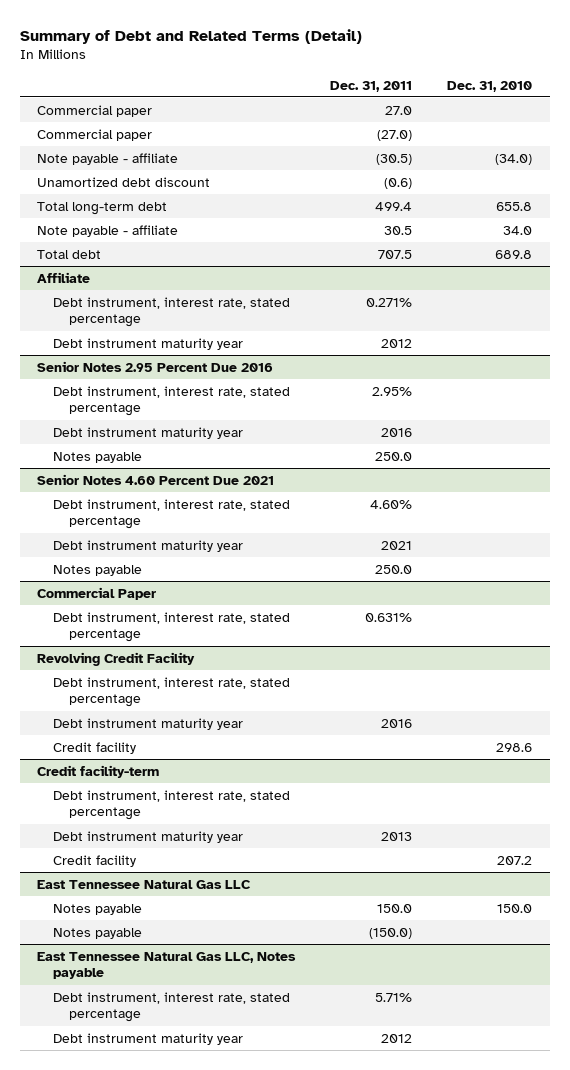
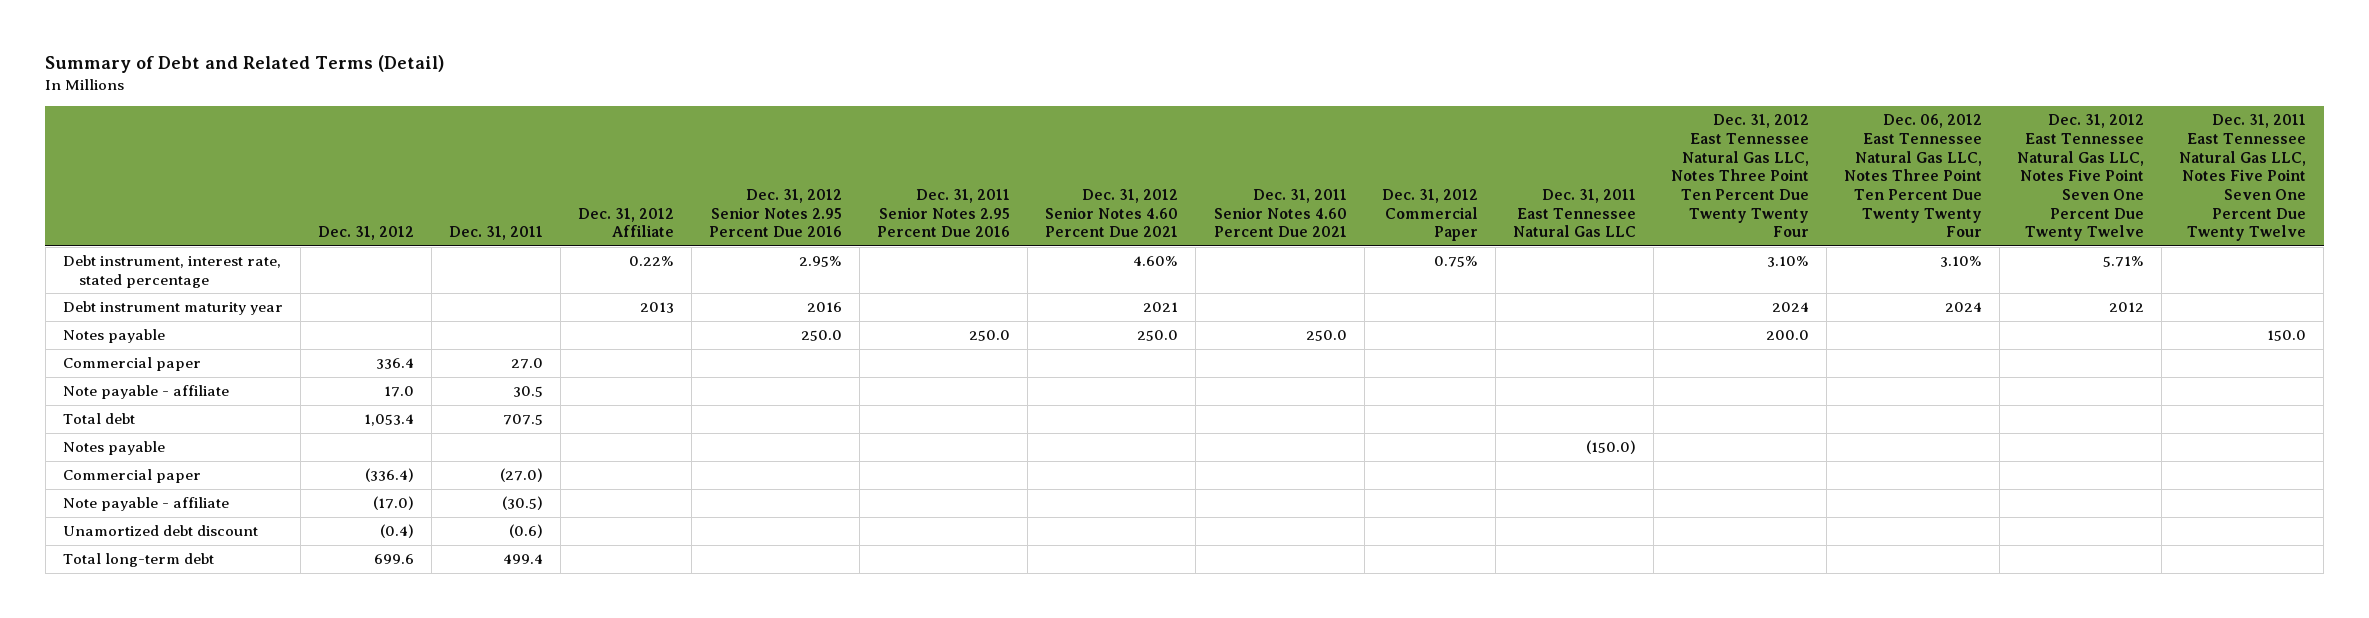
[447,80,533,92] Dec. 31, 2010 -> none
none -> [317,226,414,241] Dec. 31, 2012
none -> [578,207,675,238] Dec. 31, 2012 Affiliate
none -> [709,188,843,238] Dec. 31, 2012 Senior Notes 2.95 Percent Due 2016
none -> [877,188,1011,238] Dec. 31, 2011 Senior Notes 2.95 Percent Due 2016
none -> [1045,188,1179,238] Dec. 31, 2012 Senior Notes 4.60 Percent Due 2021
none -> [1213,188,1347,238] Dec. 31, 2011 Senior Notes 4.60 Percent Due 2021
none -> [1381,188,1478,242] Dec. 31, 2012 Commercial Paper
none -> [1512,188,1636,238] Dec. 31, 2011 East Tennessee Natural Gas LLC
none -> [1670,114,1809,238] Dec. 31, 2012 East Tennessee Natural Gas LLC, Notes Three Point Ten Percent Due Twenty Twenty Four
none -> [1844,114,1983,238] Dec. 06, 2012 East Tennessee Natural Gas LLC, Notes Three Point Ten Percent Due Twenty Twenty Four
none -> [2017,114,2145,242] Dec. 31, 2012 East Tennessee Natural Gas LLC, Notes Five Point Seven One Percent Due Twenty Twelve
none -> [2179,114,2307,242] Dec. 31, 2011 East Tennessee Natural Gas LLC, Notes Five Point Seven One Percent Due Twenty Twelve
none -> [62,255,281,288] Debt instrument, interest rate, stated percentage
none -> [62,301,283,316] Debt instrument maturity year
none -> [62,329,165,344] Notes payable
[37,224,179,237] Note payable - affiliate -> [62,385,229,400] Note payable - affiliate
[37,249,102,259] Total debt -> [62,413,135,425] Total debt
none -> [62,441,165,456] Notes payable
[37,271,91,283] Affiliate -> none
[53,296,291,328] Debt instrument, interest rate, stated percentage -> none
[53,337,244,350] Debt instrument maturity year -> none
[37,360,274,372] Senior Notes 2.95 Percent Due 2016 -> none
[53,385,291,417] Debt instrument, interest rate, stated percentage -> none
[53,426,244,439] Debt instrument maturity year -> none
[53,451,143,463] Notes payable -> none
[37,473,275,485] Senior Notes 4.60 Percent Due 2021 -> none
[53,498,291,530] Debt instrument, interest rate, stated percentage -> none
[53,539,244,552] Debt instrument maturity year -> none
[53,564,143,576] Notes payable -> none
[37,586,157,600] Commercial Paper -> none
[53,611,291,643] Debt instrument, interest rate, stated percentage -> none
[37,651,196,666] Revolving Credit Facility -> none
[53,676,291,708] Debt instrument, interest rate, stated percentage -> none
[53,717,244,730] Debt instrument maturity year -> none
[53,741,137,754] Credit facility -> none
[37,764,160,778] Credit facility-term -> none
[53,789,291,821] Debt instrument, interest rate, stated percentage -> none
[53,830,244,843] Debt instrument maturity year -> none
[53,854,137,867] Credit facility -> none
[37,879,252,889] East Tennessee Natural Gas LLC -> none
[53,903,143,915] Notes payable -> none
[53,927,143,939] Notes payable -> none
[37,951,297,980] East Tennessee Natural Gas LLC, Notes payable -> none
[53,991,291,1023] Debt instrument, interest rate, stated percentage -> none
[53,1032,244,1045] Debt instrument maturity year -> none

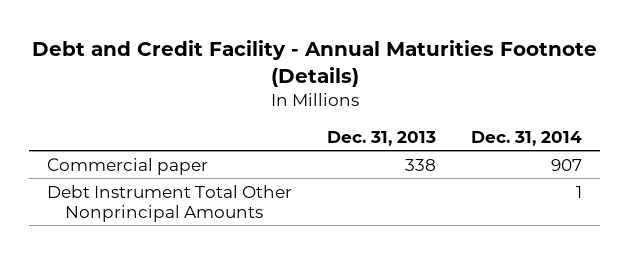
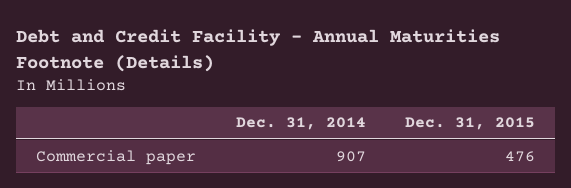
[327,130,437,146] Dec. 31, 2013 -> none
none -> [405,117,536,131] Dec. 31, 2015
[47,184,293,222] Debt Instrument Total Other Nonprincipal Amounts -> none

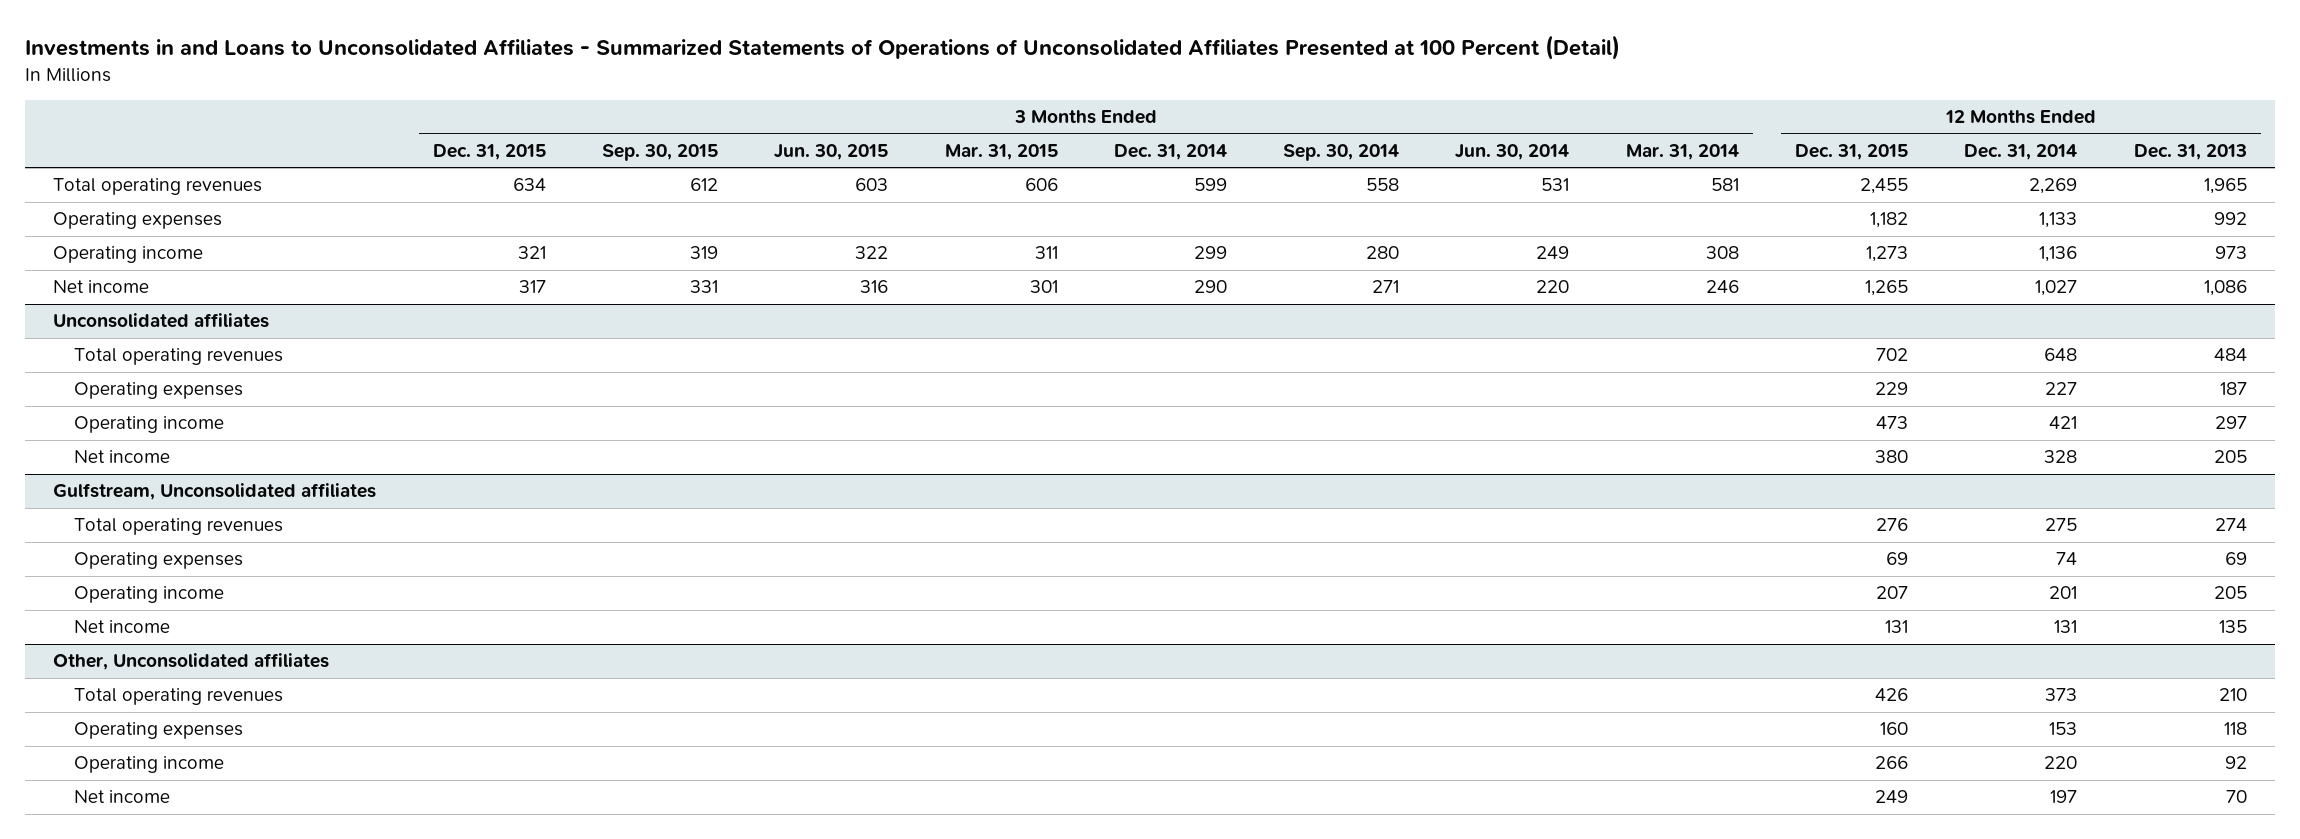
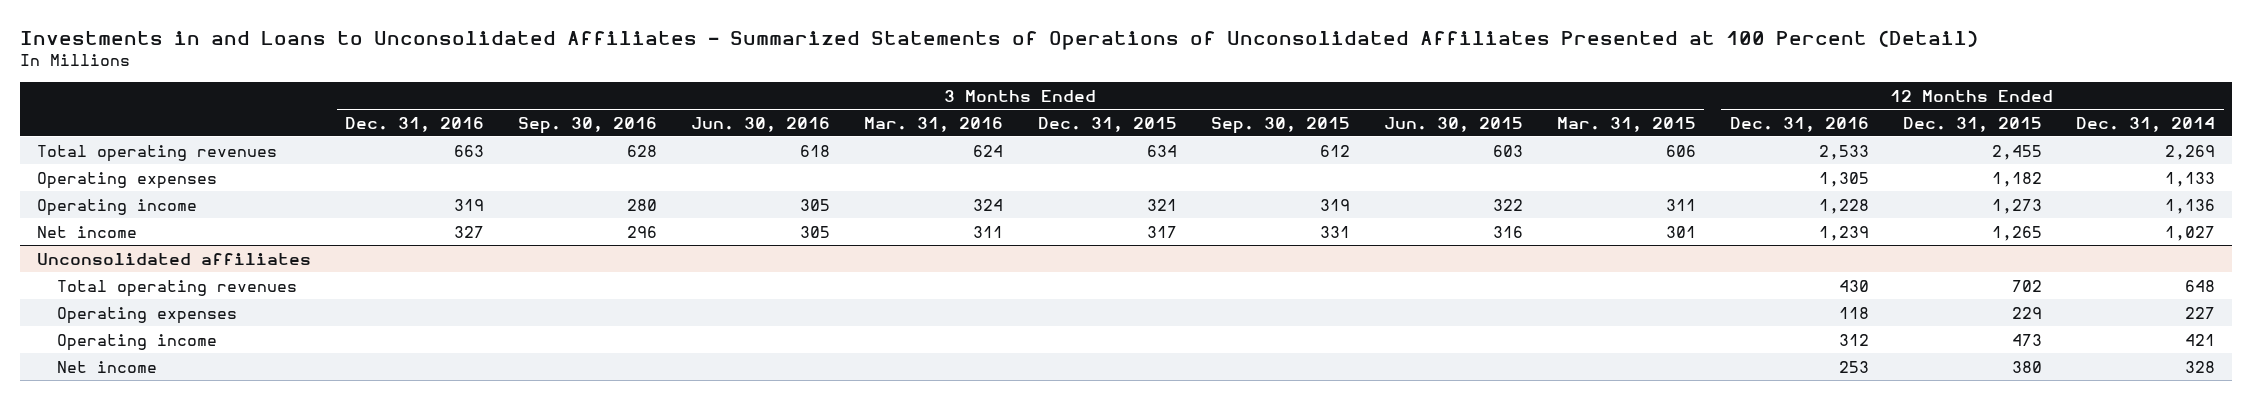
[1113,143,1227,160] Dec. 31, 2014 -> none
[1283,143,1400,161] Sep. 30, 2014 -> none
[1455,143,1570,160] Jun. 30, 2014 -> none
[1625,143,1739,160] Mar. 31, 2014 -> none
[2133,143,2247,160] Dec. 31, 2013 -> none
none -> [345,116,485,132] Dec. 31, 2016
none -> [518,116,658,134] Sep. 30, 2016
none -> [691,116,831,132] Jun. 30, 2016
none -> [864,116,1004,132] Mar. 31, 2016
none -> [1729,116,1869,132] Dec. 31, 2016
[53,483,377,501] Gulfstream, Unconsolidated affiliates -> none
[73,518,283,536] Total operating revenues -> none
[73,552,243,570] Operating expenses -> none
[73,586,224,604] Operating income -> none
[73,620,170,634] Net income -> none
[53,653,330,671] Other, Unconsolidated affiliates -> none
[73,688,283,706] Total operating revenues -> none
[73,722,243,740] Operating expenses -> none
[73,756,224,774] Operating income -> none
[73,790,170,804] Net income -> none

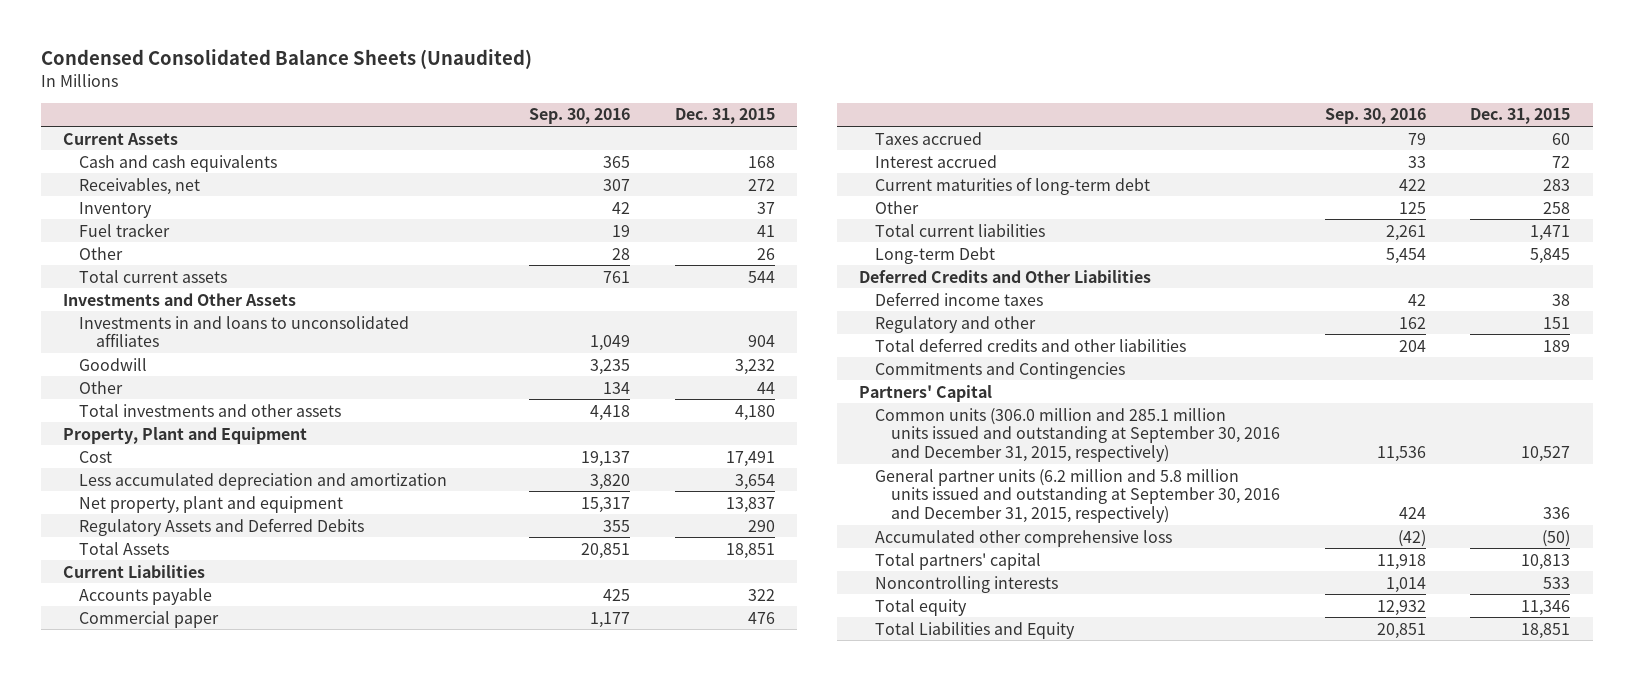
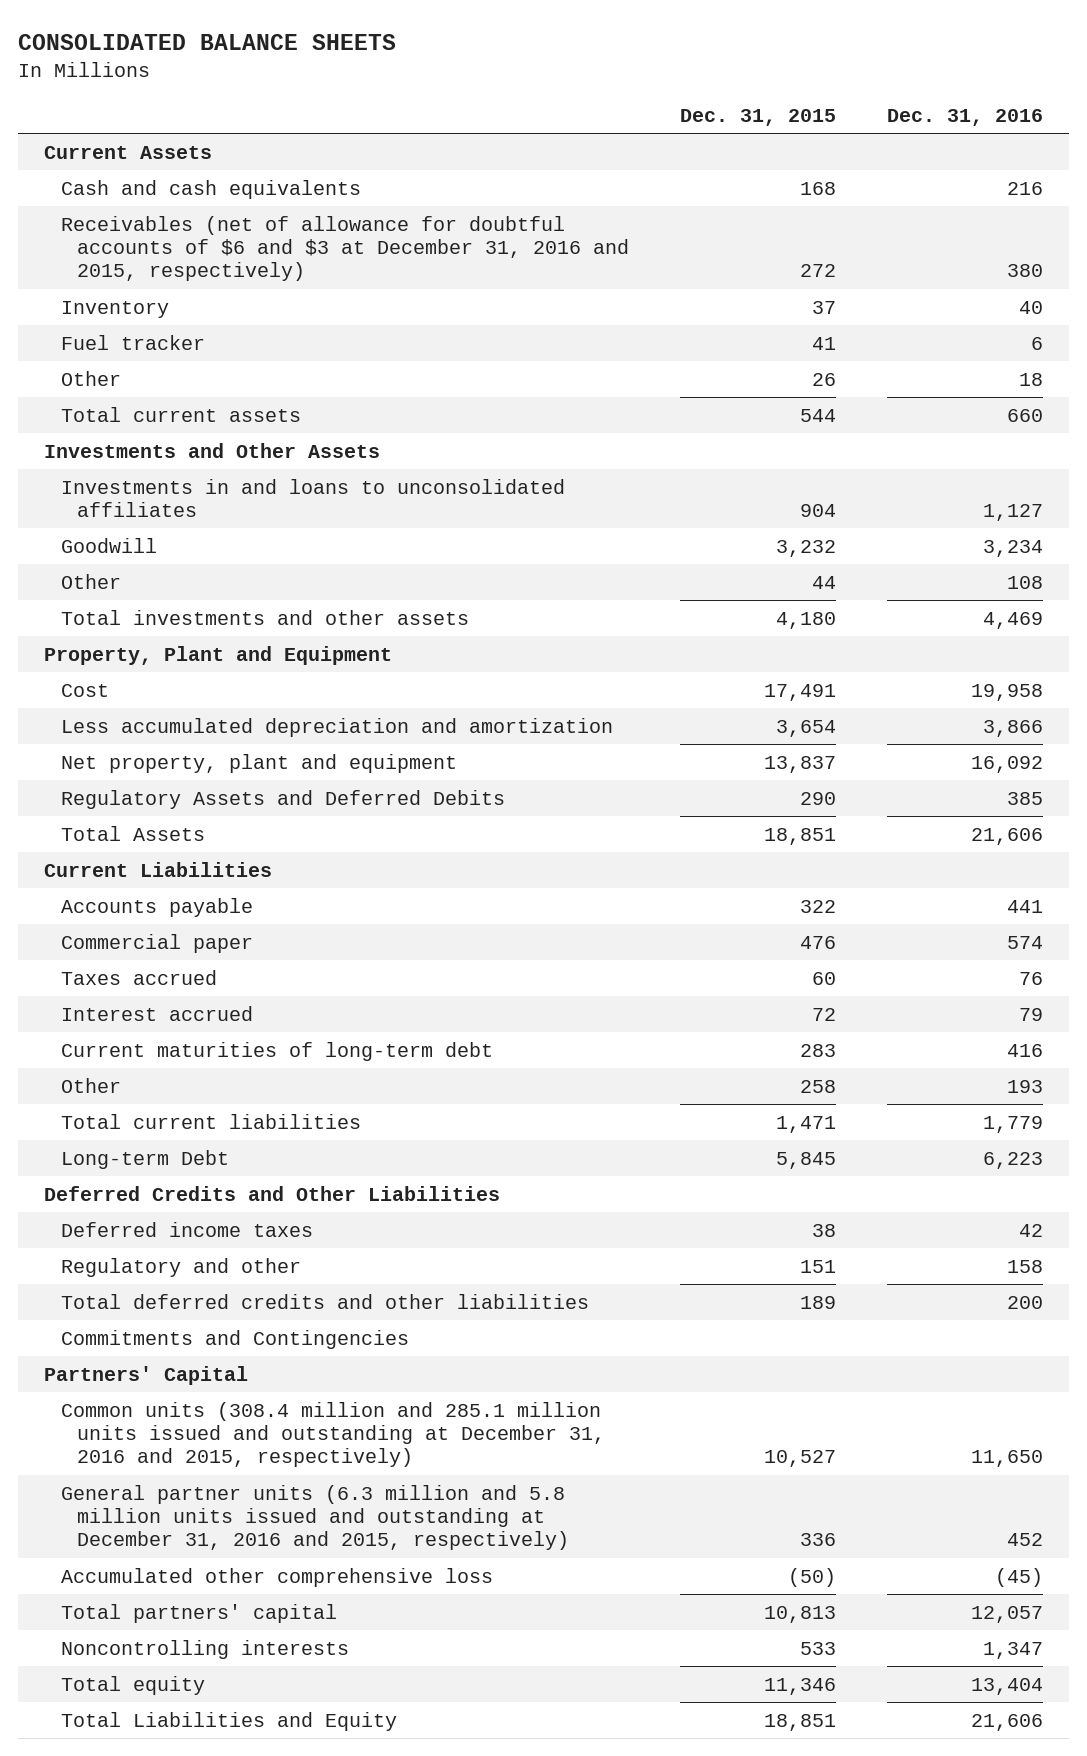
[40,49,532,70] Condensed Consolidated Balance Sheets (Unaudited) -> [18,33,397,50] CONSOLIDATED BALANCE SHEETS
[529,108,631,125] Sep. 30, 2016 -> none
none -> [887,108,1044,126] Dec. 31, 2016
[79,177,201,195] Receivables, net -> [60,215,630,282] Receivables (net of allowance for doubtful accounts of $6 and $3 at December 31, 2016 and 2015, respectively)
[875,407,1281,462] Common units (306.0 million and 285.1 million units issued and outstanding at September 30, 2016 and December 31, 2015, respectively) -> [60,1401,606,1468] Common units (308.4 million and 285.1 million units issued and outstanding at December 31, 2016 and 2015, respectively)
[875,468,1281,523] General partner units (6.2 million and 5.8 million units issued and outstanding at September 30, 2016 and December 31, 2015, respectively) -> [60,1484,570,1551] General partner units (6.3 million and 5.8 million units issued and outstanding at December 31, 2016 and 2015, respectively)

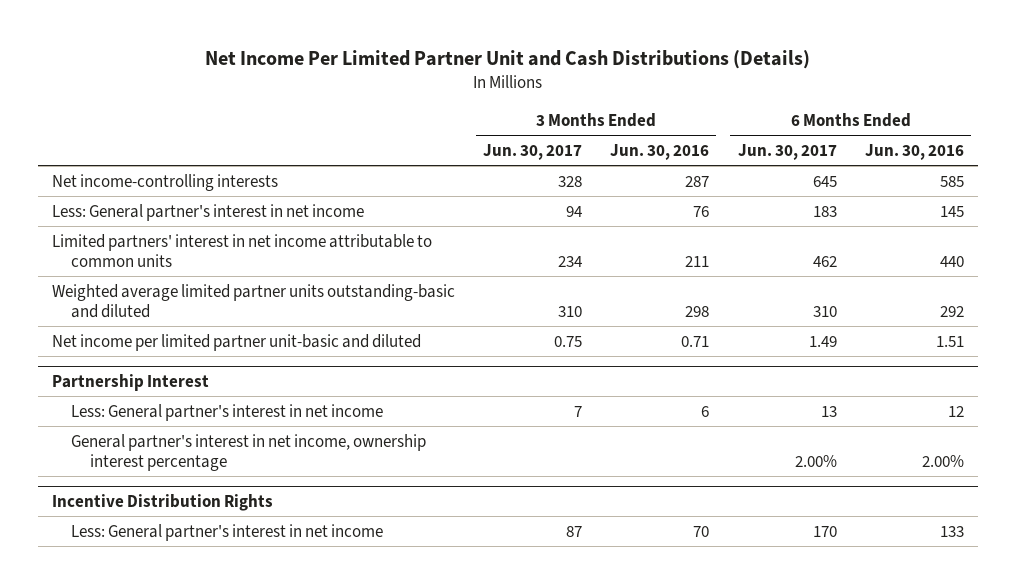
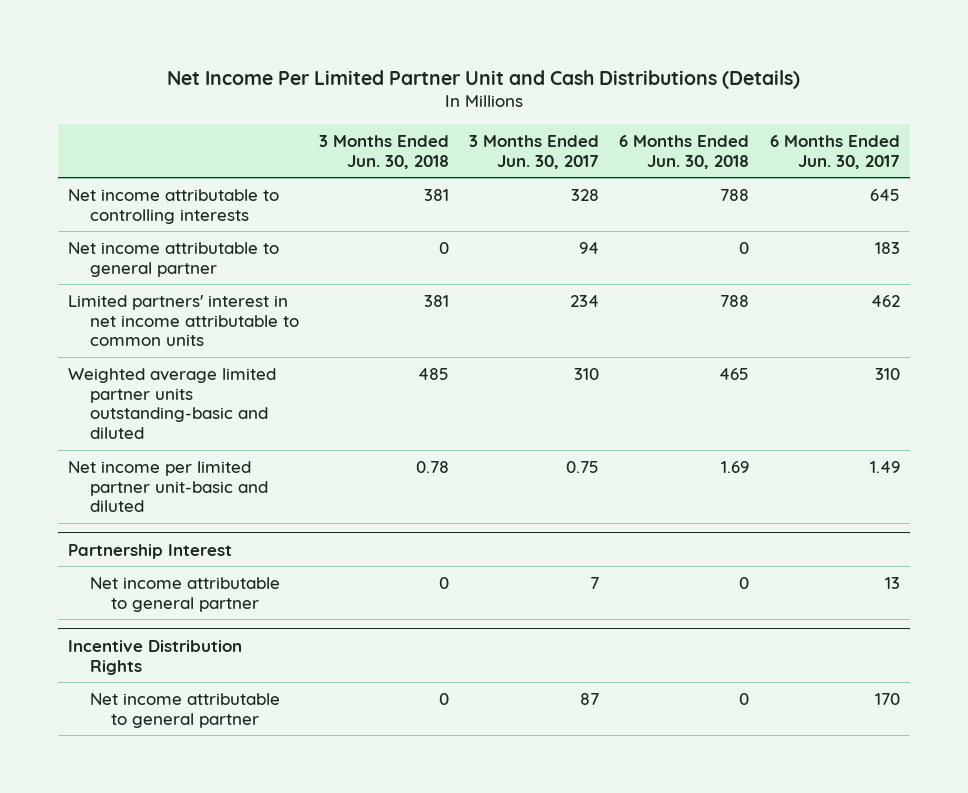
[610,143,710,160] Jun. 30, 2016 -> none
[864,143,964,160] Jun. 30, 2016 -> none
none -> [318,134,449,169] 3 Months Ended Jun. 30, 2018
none -> [619,134,750,169] 6 Months Ended Jun. 30, 2018
[52,173,279,191] Net income-controlling interests -> [68,188,280,224] Net income attributable to controlling interests
[52,203,365,221] Less: General partner's interest in net income -> [68,241,280,277] Net income attributable to general partner
[71,433,427,471] General partner's interest in net income, ownership interest percentage -> none
[71,403,384,421] Less: General partner's interest in net income -> [89,576,280,612] Net income attributable to general partner
[71,523,384,541] Less: General partner's interest in net income -> [89,692,280,728] Net income attributable to general partner

